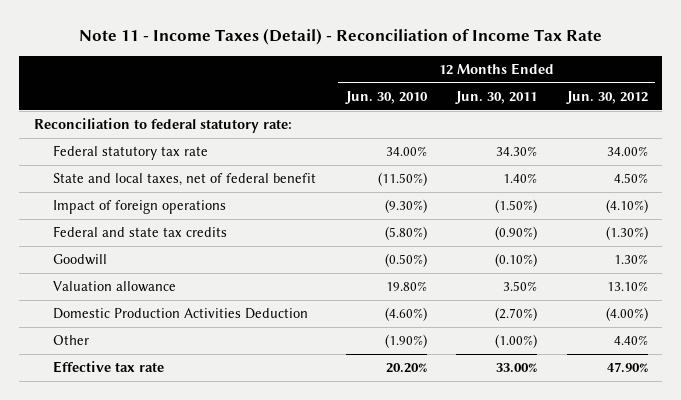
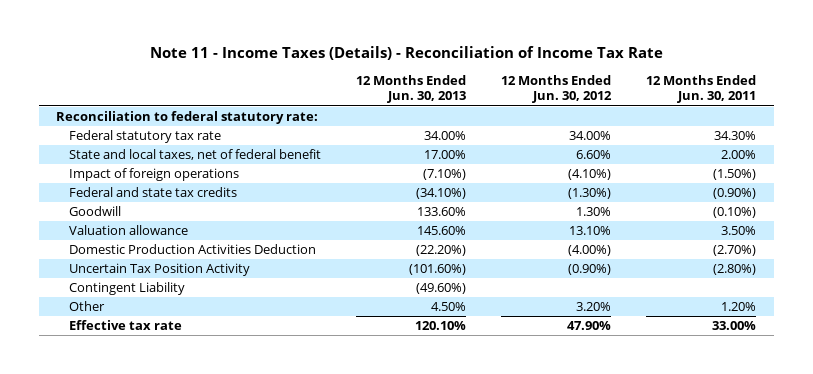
[78,28,602,46] Note 11 - Income Taxes (Detail) - Reconciliation of Income Tax Rate -> [150,46,664,61] Note 11 - Income Taxes (Details) - Reconciliation of Income Tax Rate
[344,90,428,104] Jun. 30, 2010 -> none
none -> [356,74,467,104] 12 Months Ended Jun. 30, 2013
[503,173,538,184] 1.40% -> [721,150,757,160] 2.00%
[613,173,648,184] 4.50% -> [576,150,612,160] 6.60%
none -> [69,263,251,277] Uncertain Tax Position Activity
none -> [69,282,186,296] Contingent Liability
[495,334,538,349] (1.00%) -> [721,302,757,312] 1.20%
[613,335,648,346] 4.40% -> [576,302,612,312] 3.20%

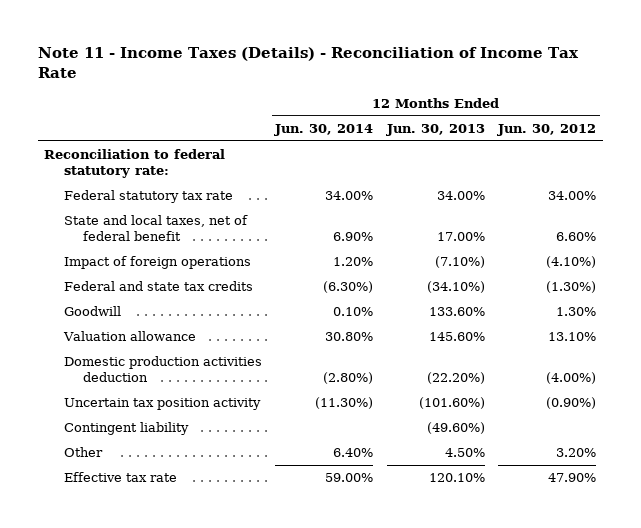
[646,74,757,104] 12 Months Ended Jun. 30, 2011 -> none
none -> [274,123,374,136] Jun. 30, 2014
[69,244,317,255] Domestic Production Activities Deduction -> [63,356,262,383] Domestic production activities deduction
[69,263,251,277] Uncertain Tax Position Activity -> [63,398,261,411] Uncertain tax position activity
[69,282,186,296] Contingent Liability -> [63,422,189,436] Contingent liability

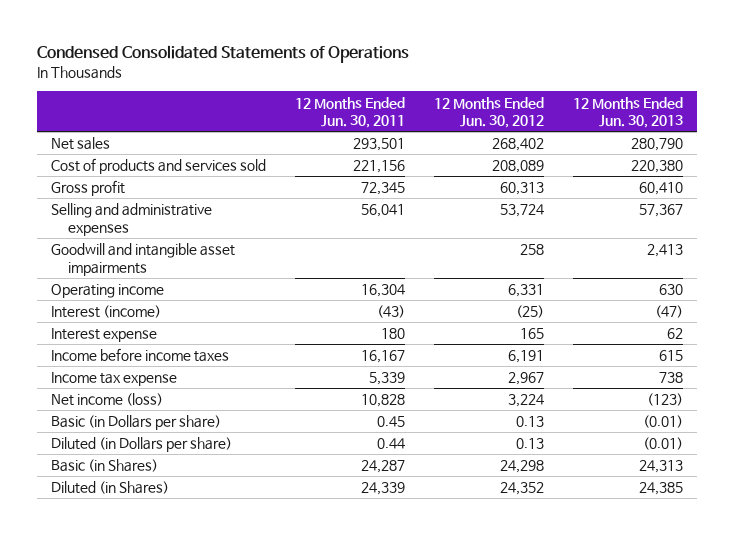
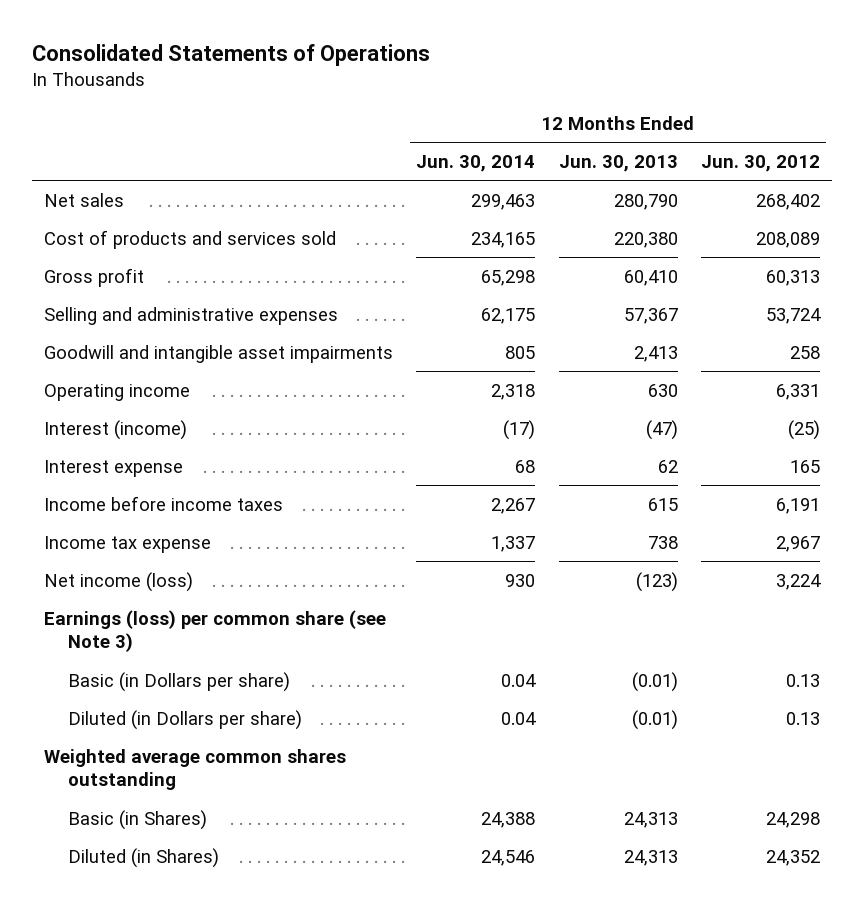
[36,45,409,64] Condensed Consolidated Statements of Operations -> [32,43,431,66] Consolidated Statements of Operations
[294,96,405,129] 12 Months Ended Jun. 30, 2011 -> none
none -> [416,154,536,172] Jun. 30, 2014
none -> [43,609,386,653] Earnings (loss) per common share (see Note 3)
none -> [43,748,346,791] Weighted average common shares outstanding
[638,482,683,496] 24,385 -> [623,849,678,866] 24,313

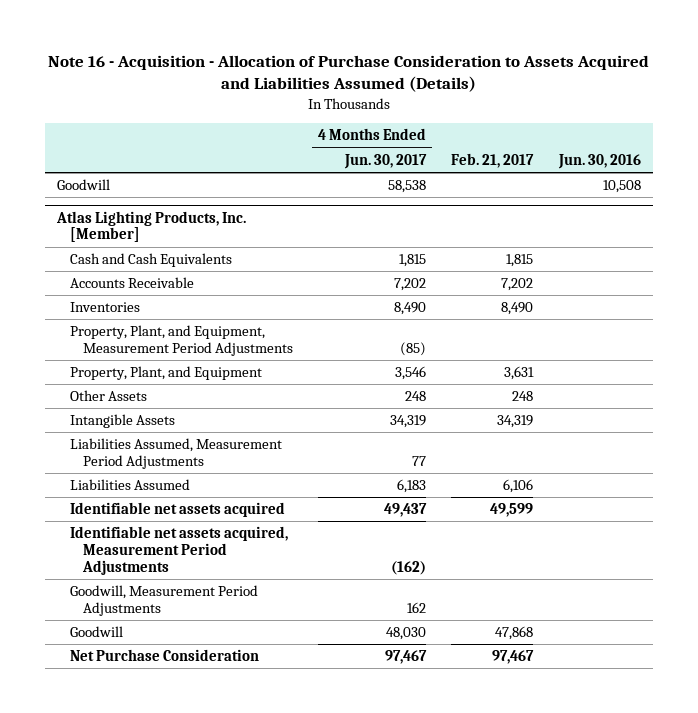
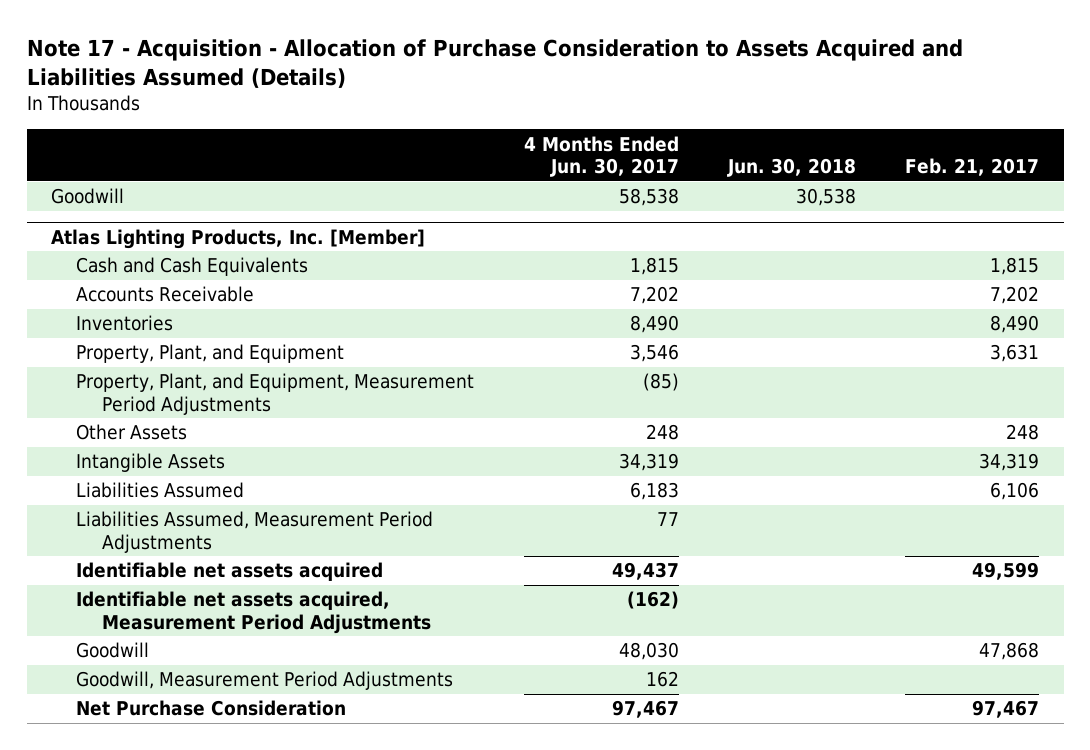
[48,55,650,93] Note 16 - Acquisition - Allocation of Purchase Consideration to Assets Acquired and Liabilities Assumed (Details) -> [26,38,963,88] Note 17 - Acquisition - Allocation of Purchase Consideration to Assets Acquired and Liabilities Assumed (Details)
[557,153,641,169] Jun. 30, 2016 -> none
none -> [726,158,856,178] Jun. 30, 2018
[69,325,293,356] Property, Plant, and Equipment, Measurement Period Adjustments -> [76,373,475,415] Property, Plant, and Equipment, Measurement Period Adjustments
[69,438,282,469] Liabilities Assumed, Measurement Period Adjustments -> [76,511,434,553] Liabilities Assumed, Measurement Period Adjustments
[69,585,258,616] Goodwill, Measurement Period Adjustments -> [76,671,454,691] Goodwill, Measurement Period Adjustments

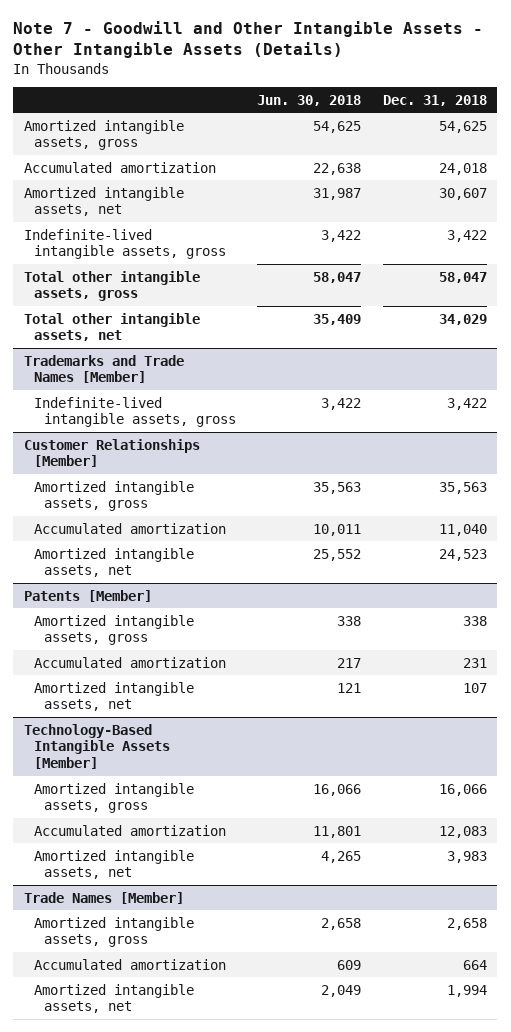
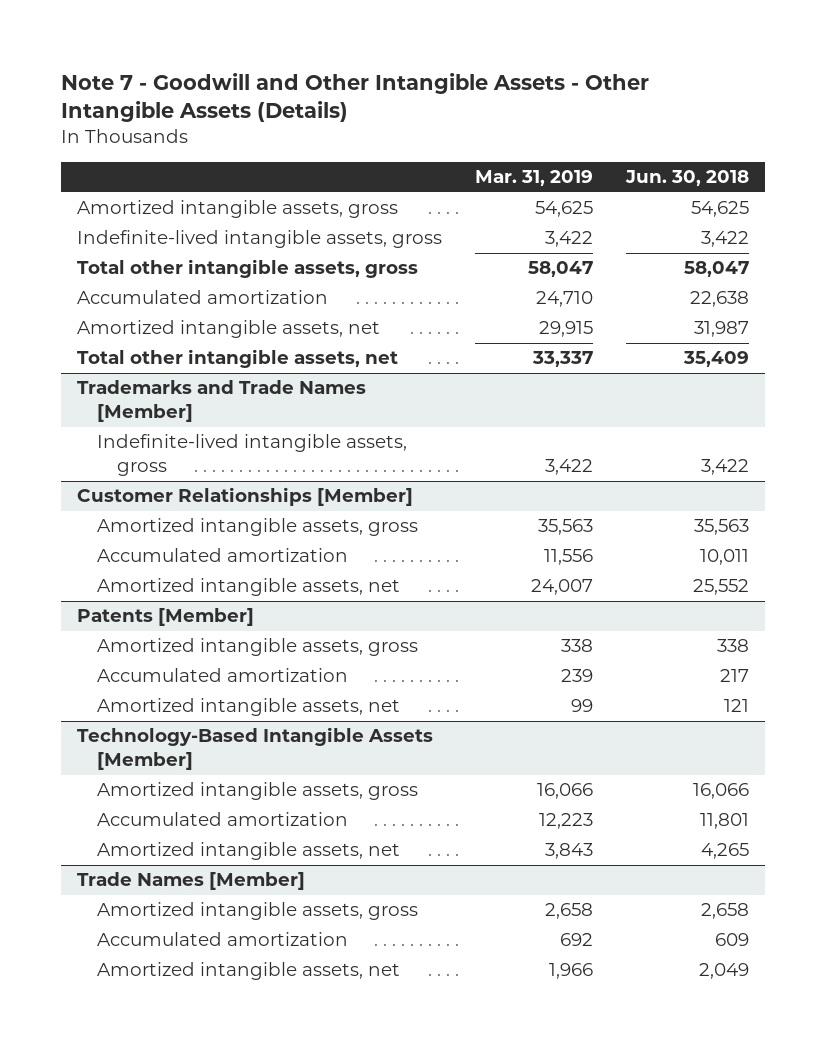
[382,94,487,106] Dec. 31, 2018 -> none
none -> [475,170,594,187] Mar. 31, 2019
[23,161,216,173] Accumulated amortization -> [77,290,329,305] Accumulated amortization
[23,186,184,217] Amortized intangible assets, net -> [77,320,381,339] Amortized intangible assets, net

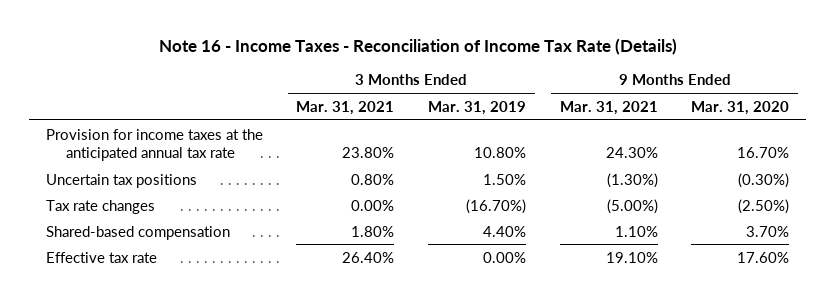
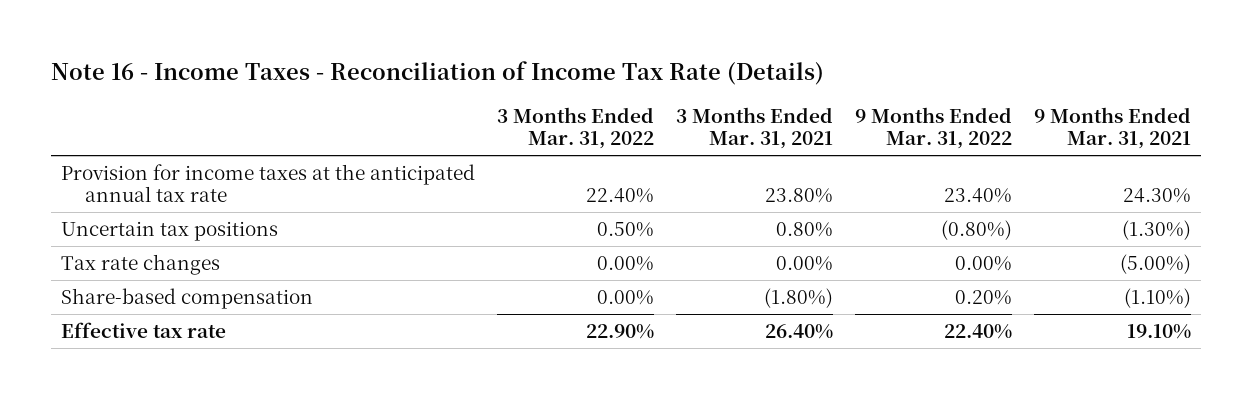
[428,100,527,115] Mar. 31, 2019 -> none
[691,100,790,115] Mar. 31, 2020 -> none
none -> [497,107,655,150] 3 Months Ended Mar. 31, 2022
none -> [854,107,1012,150] 9 Months Ended Mar. 31, 2022
[45,225,230,240] Shared-based compensation -> [61,287,314,309] Share-based compensation
[351,225,395,237] 1.80% -> [763,287,833,308] (1.80%)
[614,225,658,237] 1.10% -> [1123,287,1191,308] (1.10%)

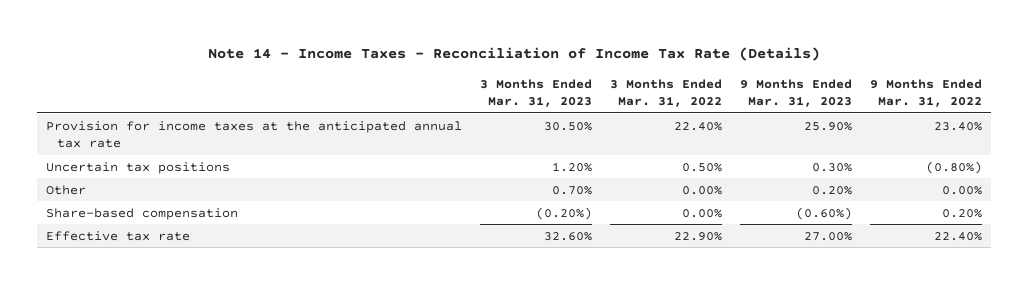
[50,61,824,86] Note 16 - Income Taxes - Reconciliation of Income Tax Rate (Details) -> [208,47,821,62] Note 14 - Income Taxes - Reconciliation of Income Tax Rate (Details)
[675,107,833,150] 3 Months Ended Mar. 31, 2021 -> none
[1033,107,1191,150] 9 Months Ended Mar. 31, 2021 -> none
none -> [480,78,593,107] 3 Months Ended Mar. 31, 2023
none -> [740,78,853,107] 9 Months Ended Mar. 31, 2023
[61,253,221,275] Tax rate changes -> none
none -> [46,184,87,195] Other

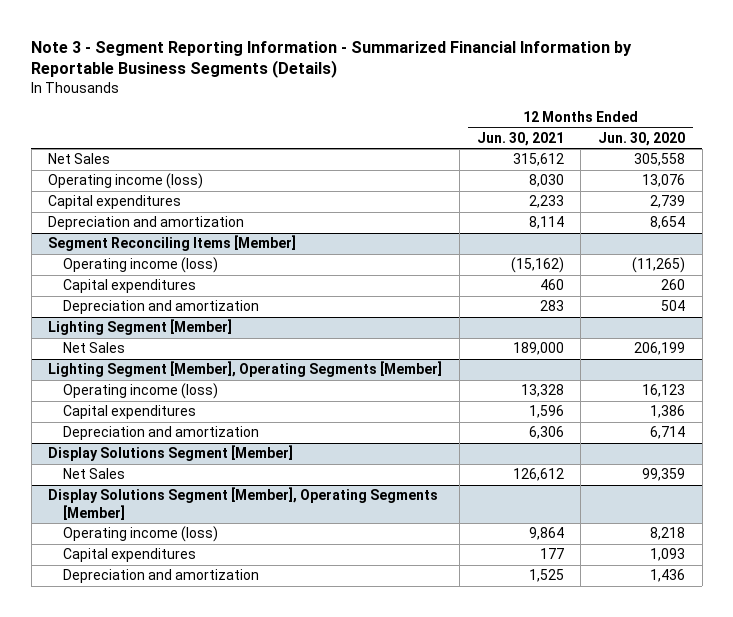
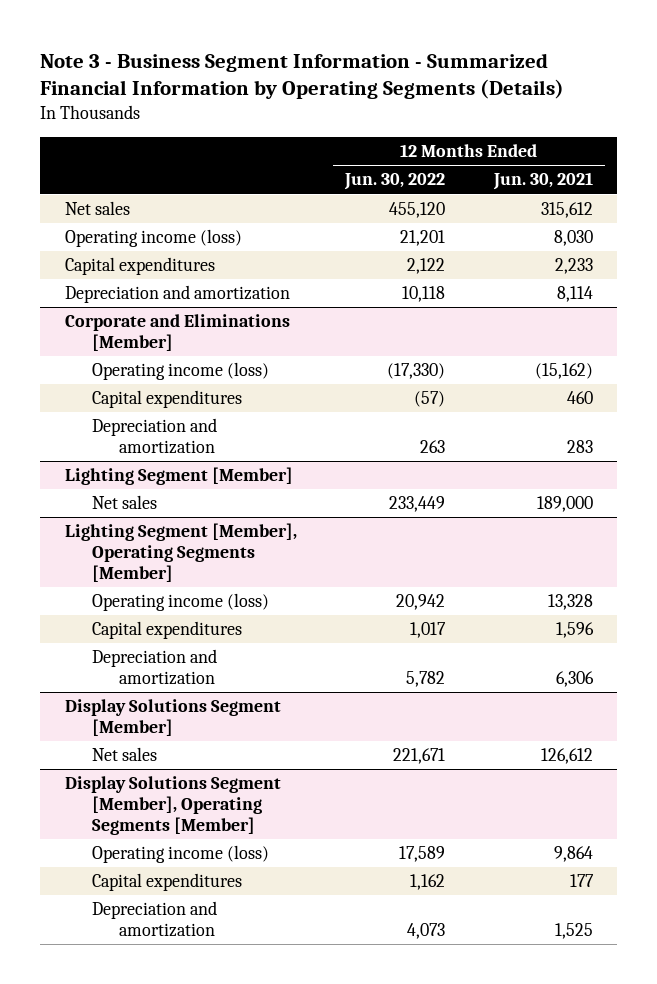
[31,40,633,78] Note 3 - Segment Reporting Information - Summarized Financial Information by Reportable Business Segments (Details) -> [40,52,565,100] Note 3 - Business Segment Information - Summarized Financial Information by Operating Segments (Details)
[597,131,685,146] Jun. 30, 2020 -> none
none -> [344,173,446,191] Jun. 30, 2022
[48,153,111,165] Net Sales -> [64,201,130,216] Net sales
[48,235,297,252] Segment Reconciling Items [Member] -> none
none -> [64,314,290,352] Corporate and Eliminations [Member]
[62,342,125,354] Net Sales -> [91,495,157,510] Net sales
[62,468,125,480] Net Sales -> [91,747,157,762] Net sales

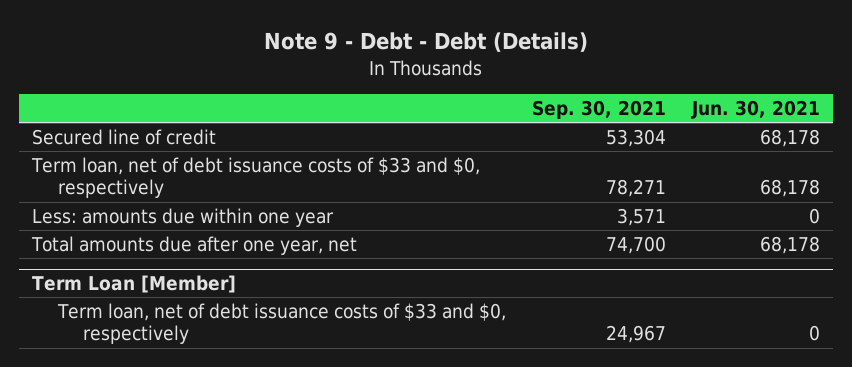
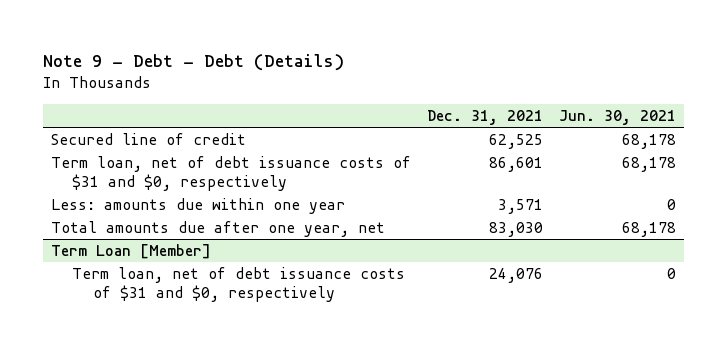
[531,100,666,120] Sep. 30, 2021 -> none
none -> [426,110,543,126] Dec. 31, 2021
[31,157,481,199] Term loan, net of debt issuance costs of $33 and $0, respectively -> [50,156,411,192] Term loan, net of debt issuance costs of $31 and $0, respectively
[56,303,506,345] Term loan, net of debt issuance costs of $33 and $0, respectively -> [71,267,405,303] Term loan, net of debt issuance costs of $31 and $0, respectively

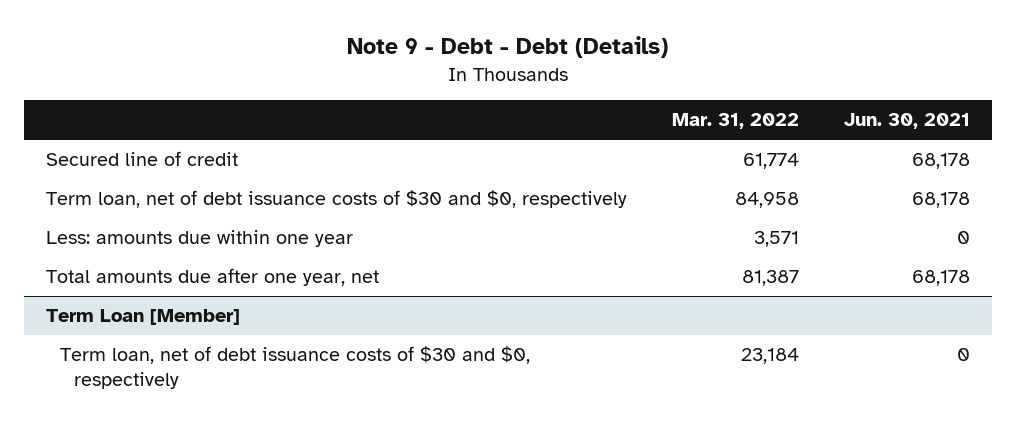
[426,110,543,126] Dec. 31, 2021 -> none
none -> [672,113,800,130] Mar. 31, 2022
[50,156,411,192] Term loan, net of debt issuance costs of $31 and $0, respectively -> [46,190,628,209] Term loan, net of debt issuance costs of $30 and $0, respectively
[71,267,405,303] Term loan, net of debt issuance costs of $31 and $0, respectively -> [60,346,531,389] Term loan, net of debt issuance costs of $30 and $0, respectively

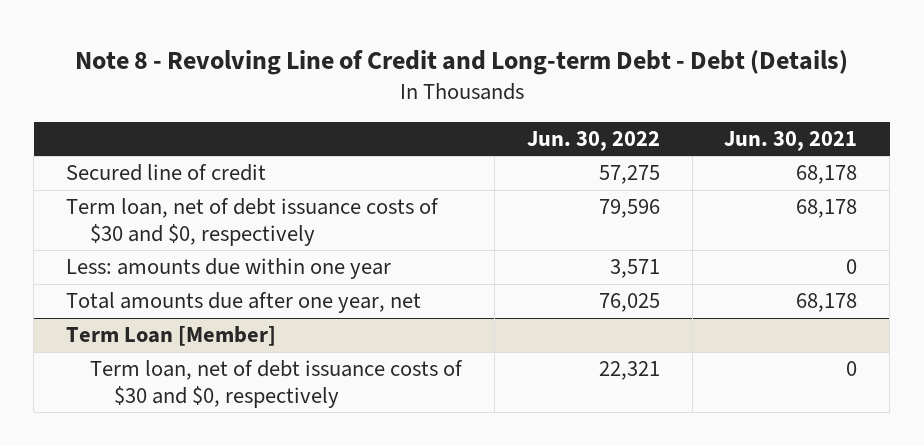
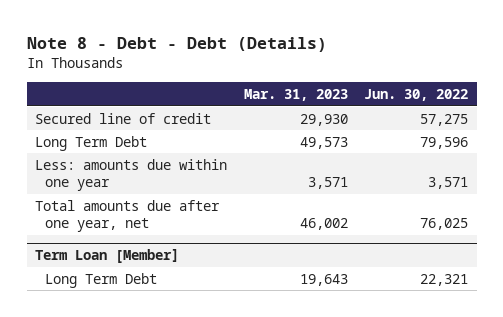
[74,49,848,75] Note 8 - Revolving Line of Credit and Long-term Debt - Debt (Details) -> [26,36,327,52] Note 8 - Debt - Debt (Details)
[724,131,858,152] Jun. 30, 2021 -> none
none -> [243,89,348,102] Mar. 31, 2023
[66,198,440,247] Term loan, net of debt issuance costs of $30 and $0, respectively -> [35,135,148,151] Long Term Debt
[89,360,463,409] Term loan, net of debt issuance costs of $30 and $0, respectively -> [45,272,158,288] Long Term Debt

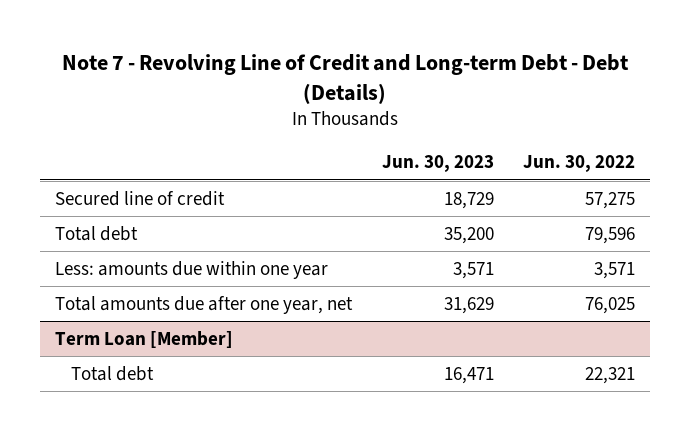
[26,36,327,52] Note 8 - Debt - Debt (Details) -> [62,54,630,104] Note 7 - Revolving Line of Credit and Long-term Debt - Debt (Details)
[243,89,348,102] Mar. 31, 2023 -> none
none -> [381,155,494,173] Jun. 30, 2023
[35,135,148,151] Long Term Debt -> [55,225,139,241] Total debt
[45,272,158,288] Long Term Debt -> [71,365,155,381] Total debt

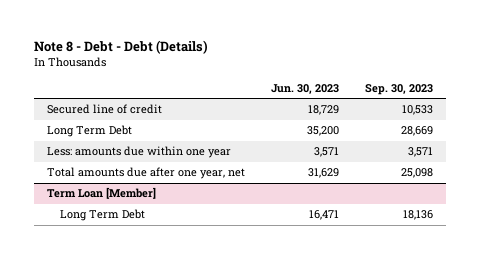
[62,54,630,104] Note 7 - Revolving Line of Credit and Long-term Debt - Debt (Details) -> [33,40,208,55] Note 8 - Debt - Debt (Details)
[523,155,636,173] Jun. 30, 2022 -> none
none -> [365,83,434,95] Sep. 30, 2023
[55,225,139,241] Total debt -> [46,125,132,138] Long Term Debt
[71,365,155,381] Total debt -> [60,209,146,222] Long Term Debt

